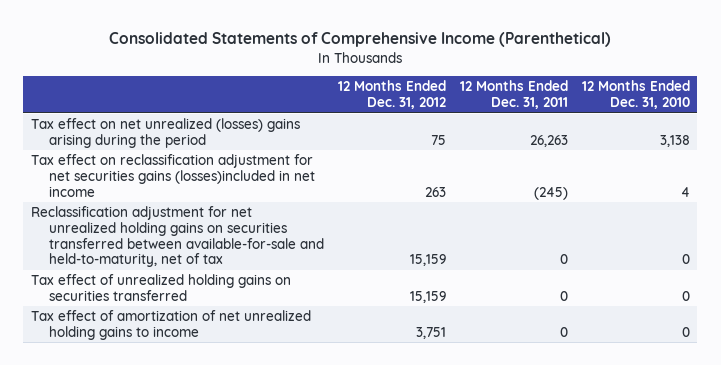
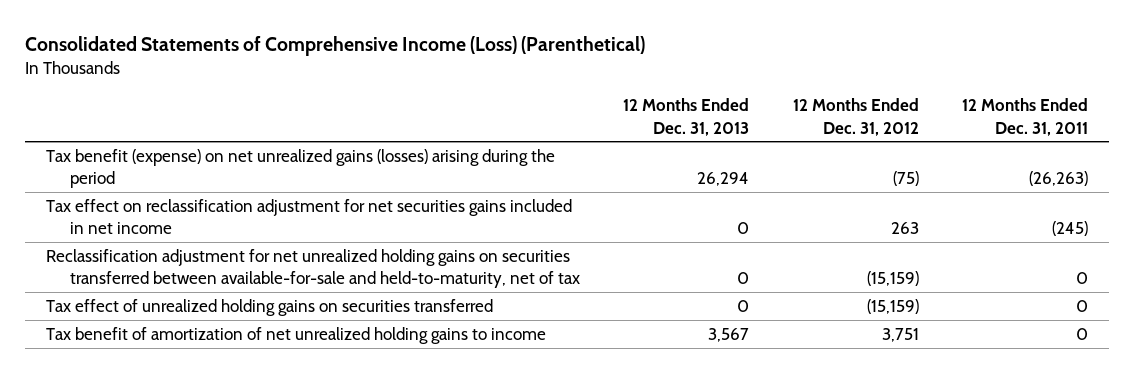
[109,32,612,48] Consolidated Statements of Comprehensive Income (Parenthetical) -> [24,36,645,57] Consolidated Statements of Comprehensive Income (Loss) (Parenthetical)
[582,80,691,110] 12 Months Ended Dec. 31, 2010 -> none
none -> [623,98,750,136] 12 Months Ended Dec. 31, 2013
[30,118,300,148] Tax effect on net unrealized (losses) gains arising during the period -> [46,148,556,189] Tax benefit (expense) on net unrealized gains (losses) arising during the period
[430,134,446,145] 75 -> [892,171,919,187] (75)
[530,134,569,147] 26,263 -> [1028,171,1088,187] (26,263)
[30,154,315,197] Tax effect on reclassification adjustment for net securities gains (losses)included in net income -> [46,198,573,235] Tax effect on reclassification adjustment for net securities gains included in net income
[409,254,446,267] 15,159 -> [866,271,919,287] (15,159)
[409,290,446,303] 15,159 -> [866,298,919,314] (15,159)
[30,310,311,340] Tax effect of amortization of net unrealized holding gains to income -> [46,326,547,344] Tax benefit of amortization of net unrealized holding gains to income

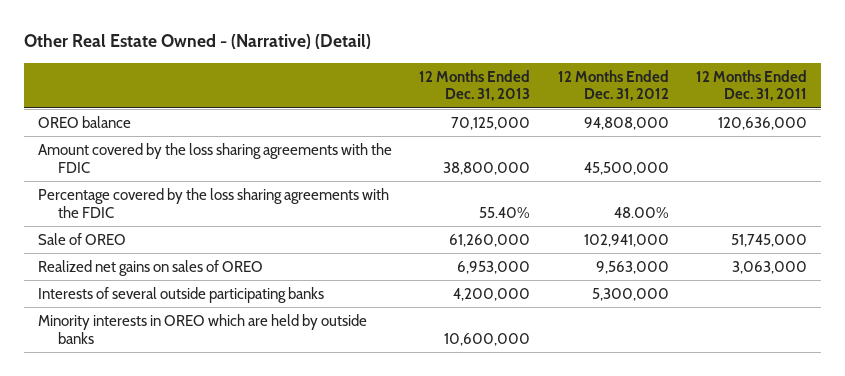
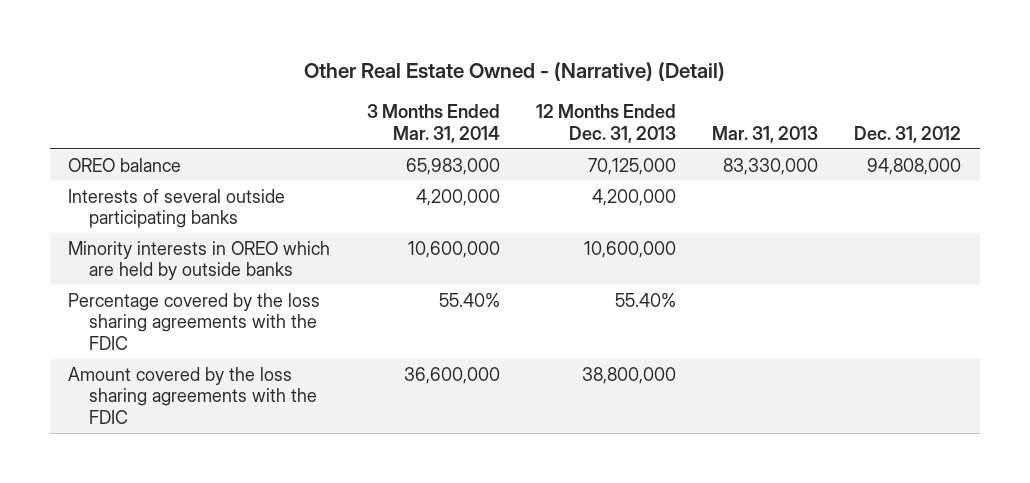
[557,69,669,102] 12 Months Ended Dec. 31, 2012 -> none
[696,69,808,102] 12 Months Ended Dec. 31, 2011 -> none
none -> [366,104,500,143] 3 Months Ended Mar. 31, 2014
none -> [712,125,819,143] Mar. 31, 2013
none -> [854,125,962,143] Dec. 31, 2012
[37,232,126,245] Sale of OREO -> none
[37,259,263,276] Realized net gains on sales of OREO -> none
[37,187,389,218] Percentage covered by the loss sharing agreements with the FDIC -> [68,293,321,350] Percentage covered by the loss sharing agreements with the FDIC
[37,142,392,173] Amount covered by the loss sharing agreements with the FDIC -> [68,367,317,424] Amount covered by the loss sharing agreements with the FDIC

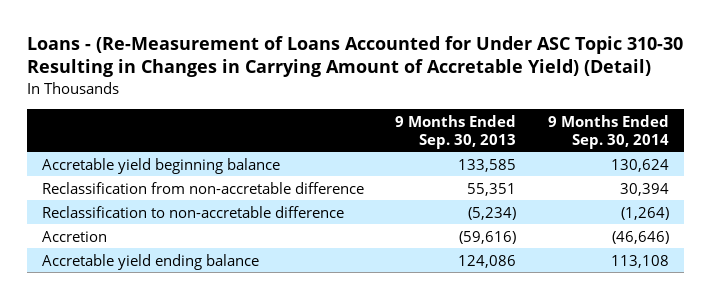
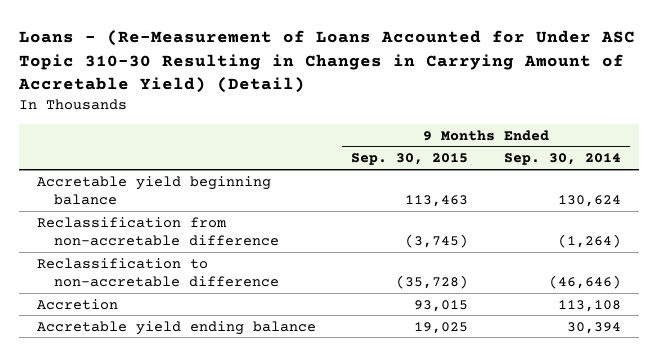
[395,114,517,149] 9 Months Ended Sep. 30, 2013 -> none
none -> [351,153,469,166] Sep. 30, 2015
[619,182,669,196] 30,394 -> [557,233,621,248] (1,264)
[620,206,669,220] (1,264) -> [548,274,621,289] (46,646)
[611,230,669,244] (46,646) -> [557,299,621,312] 113,108
[610,254,669,268] 113,108 -> [566,321,621,334] 30,394

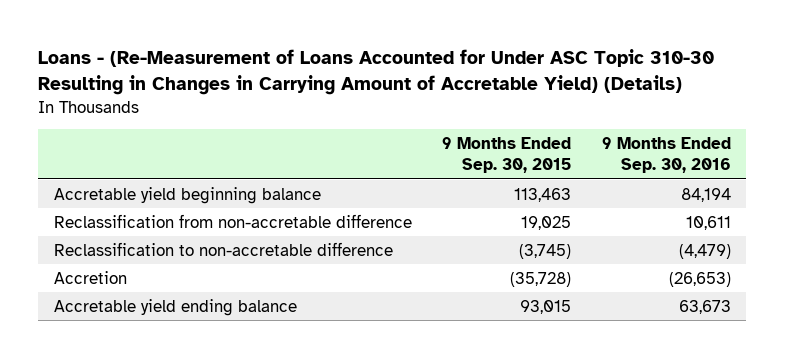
[17,30,635,94] Loans - (Re-Measurement of Loans Accounted for Under ASC Topic 310-30 Resulting in Changes in Carrying Amount of Accretable Yield) (Detail) -> [38,49,715,96] Loans - (Re-Measurement of Loans Accounted for Under ASC Topic 310-30 Resulting in Changes in Carrying Amount of Accretable Yield) (Details)
[503,153,621,166] Sep. 30, 2014 -> none
none -> [602,137,732,174] 9 Months Ended Sep. 30, 2016
[405,233,469,248] (3,745) -> [521,215,572,230] 19,025
[396,274,469,289] (35,728) -> [519,243,572,259] (3,745)
[414,299,469,312] 93,015 -> [510,271,572,287] (35,728)
[414,321,469,334] 19,025 -> [520,299,572,314] 93,015

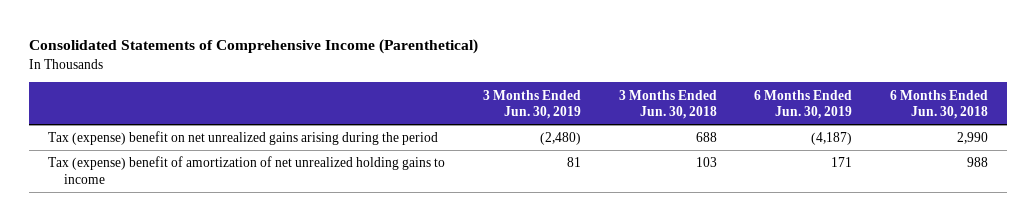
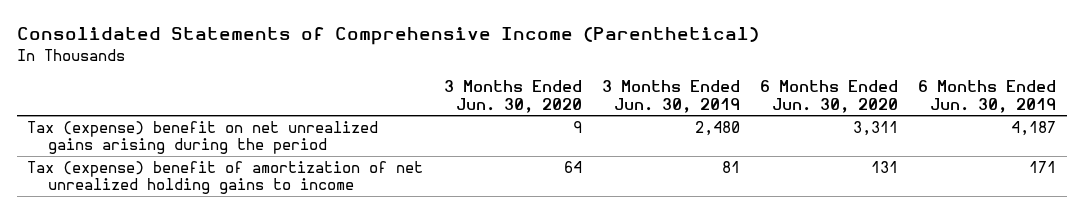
[618,89,717,119] 3 Months Ended Jun. 30, 2018 -> none
[890,89,989,119] 6 Months Ended Jun. 30, 2018 -> none
none -> [443,80,582,114] 3 Months Ended Jun. 30, 2020
none -> [760,80,899,114] 6 Months Ended Jun. 30, 2020
[539,132,581,146] (2,480) -> [694,120,740,136] 2,480
[811,132,853,146] (4,187) -> [1011,120,1057,136] 4,187

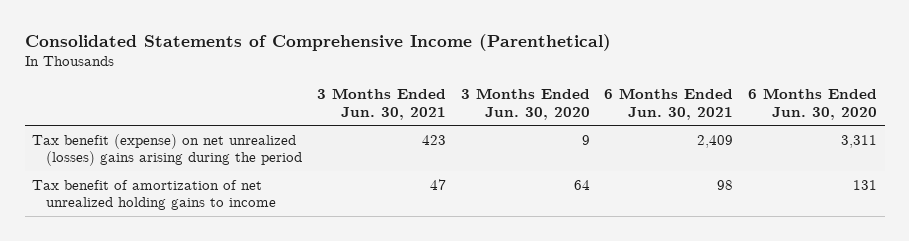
[601,80,740,114] 3 Months Ended Jun. 30, 2019 -> none
[918,80,1057,114] 6 Months Ended Jun. 30, 2019 -> none
none -> [316,88,446,120] 3 Months Ended Jun. 30, 2021
none -> [604,88,734,120] 6 Months Ended Jun. 30, 2021
[27,120,379,155] Tax (expense) benefit on net unrealized gains arising during the period -> [32,133,302,167] Tax benefit (expense) on net unrealized (losses) gains arising during the period
[27,160,424,195] Tax (expense) benefit of amortization of net unrealized holding gains to income -> [32,179,276,211] Tax benefit of amortization of net unrealized holding gains to income

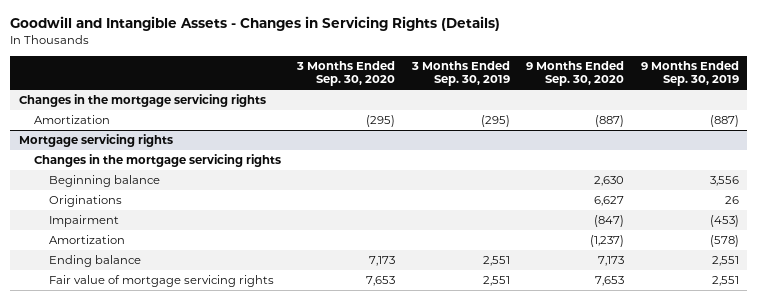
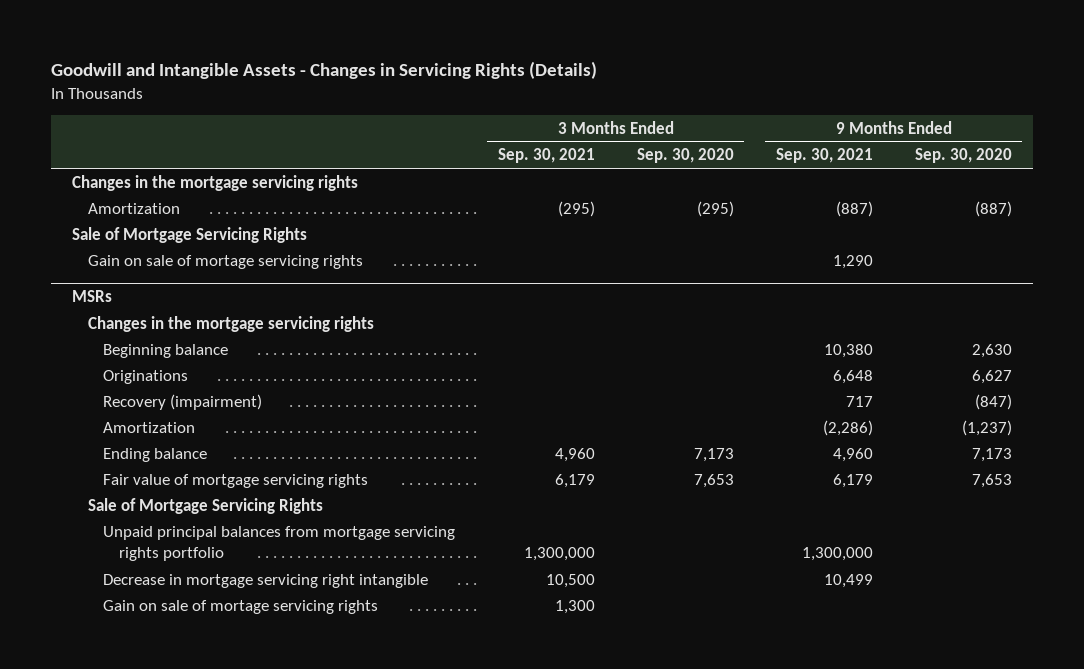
[410,60,510,87] 3 Months Ended Sep. 30, 2019 -> none
[640,60,739,87] 9 Months Ended Sep. 30, 2019 -> none
none -> [497,148,595,164] Sep. 30, 2021
none -> [775,148,873,164] Sep. 30, 2021
none -> [71,226,307,243] Sale of Mortgage Servicing Rights
none -> [87,254,363,269] Gain on sale of mortage servicing rights
[18,134,173,148] Mortgage servicing rights -> [71,290,112,303] MSRs
[48,215,119,228] Impairment -> [103,393,263,410] Recovery (impairment)
none -> [87,497,323,514] Sale of Mortgage Servicing Rights
none -> [103,525,456,561] Unpaid principal balances from mortgage servicing rights portfolio
none -> [103,573,429,588] Decrease in mortgage servicing right intangible
none -> [103,599,379,614] Gain on sale of mortage servicing rights

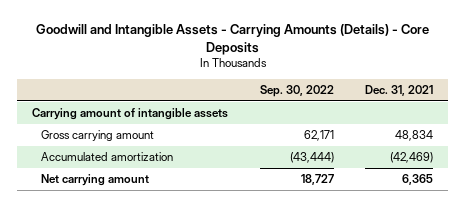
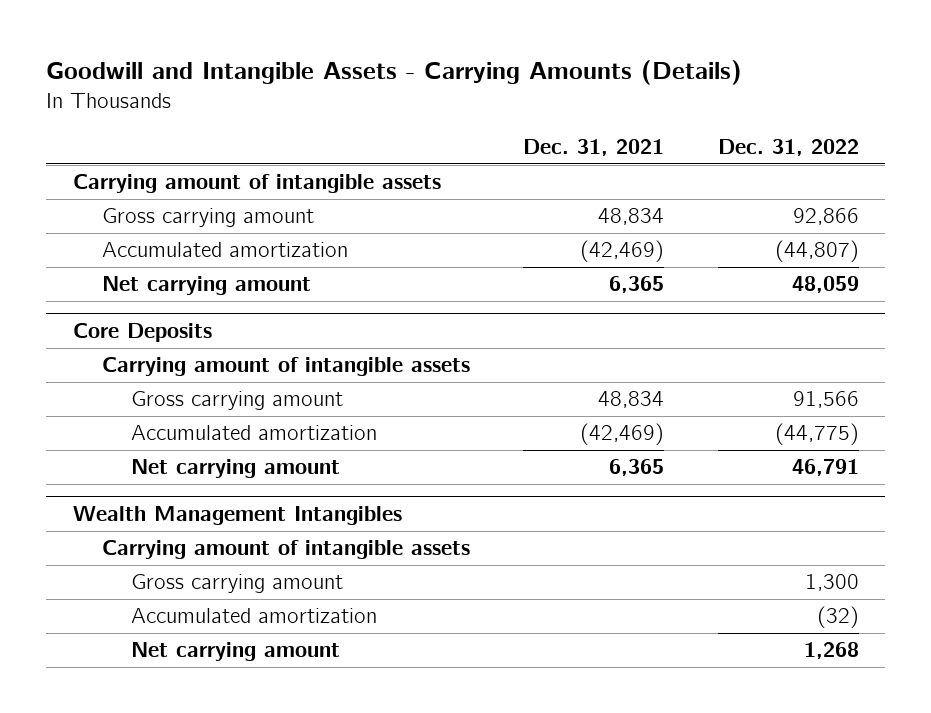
[35,24,429,55] Goodwill and Intangible Assets - Carrying Amounts (Details) - Core Deposits -> [46,60,743,86] Goodwill and Intangible Assets - Carrying Amounts (Details)
[259,84,334,97] Sep. 30, 2022 -> none
none -> [717,139,859,157] Dec. 31, 2022
none -> [72,323,212,343] Core Deposits
none -> [101,357,470,377] Carrying amount of intangible assets
none -> [131,391,344,411] Gross carrying amount
none -> [131,425,378,441] Accumulated amortization
none -> [131,459,341,479] Net carrying amount
none -> [72,506,402,526] Wealth Management Intangibles
none -> [101,540,470,560] Carrying amount of intangible assets
none -> [131,574,344,594] Gross carrying amount
none -> [131,608,378,624] Accumulated amortization
none -> [131,642,341,662] Net carrying amount

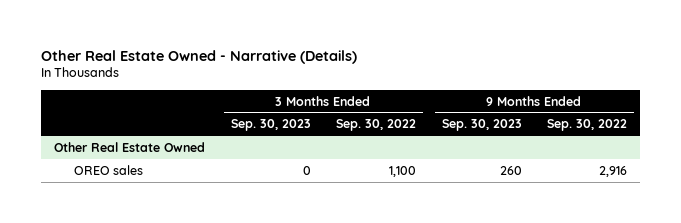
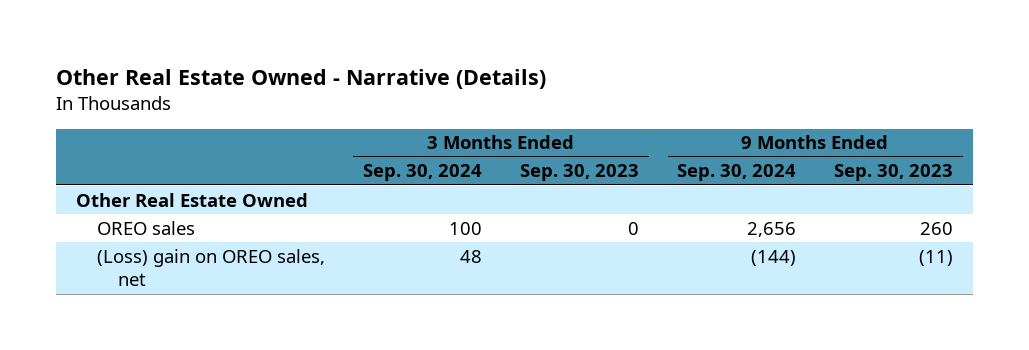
[336,119,417,132] Sep. 30, 2022 -> none
[547,119,628,132] Sep. 30, 2022 -> none
none -> [362,164,482,182] Sep. 30, 2024
none -> [677,164,797,182] Sep. 30, 2024
none -> [96,248,325,287] (Loss) gain on OREO sales, net

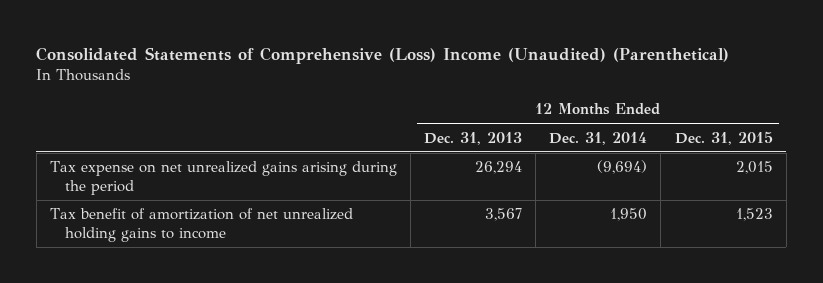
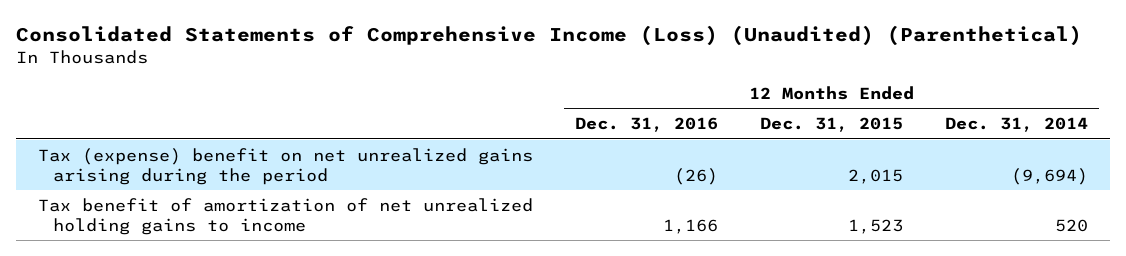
[36,46,730,64] Consolidated Statements of Comprehensive (Loss) Income (Unaudited) (Parenthetical) -> [16,25,1083,47] Consolidated Statements of Comprehensive Income (Loss) (Unaudited) (Parenthetical)
[424,131,523,145] Dec. 31, 2013 -> none
none -> [574,117,718,133] Dec. 31, 2016
[50,161,398,195] Tax expense on net unrealized gains arising during the period -> [37,147,533,185] Tax (expense) benefit on net unrealized gains arising during the period
[610,208,648,222] 1,950 -> [1055,218,1089,232] 520

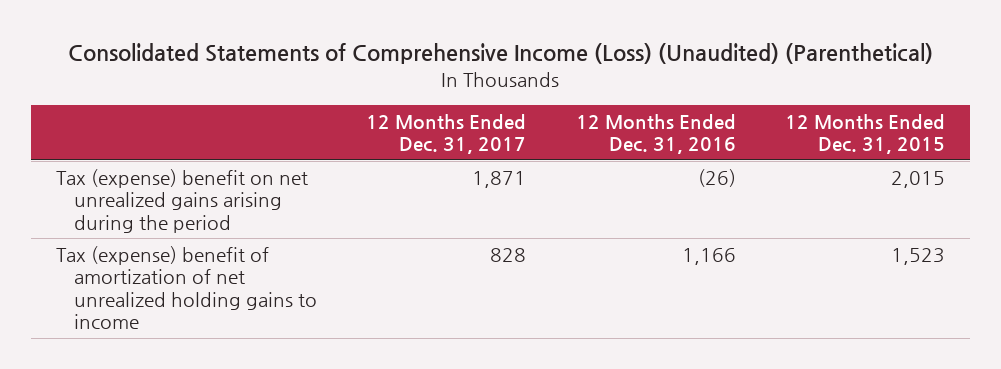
[945,117,1089,133] Dec. 31, 2014 -> none
none -> [366,113,527,155] 12 Months Ended Dec. 31, 2017
[37,197,533,235] Tax benefit of amortization of net unrealized holding gains to income -> [55,245,317,329] Tax (expense) benefit of amortization of net unrealized holding gains to income

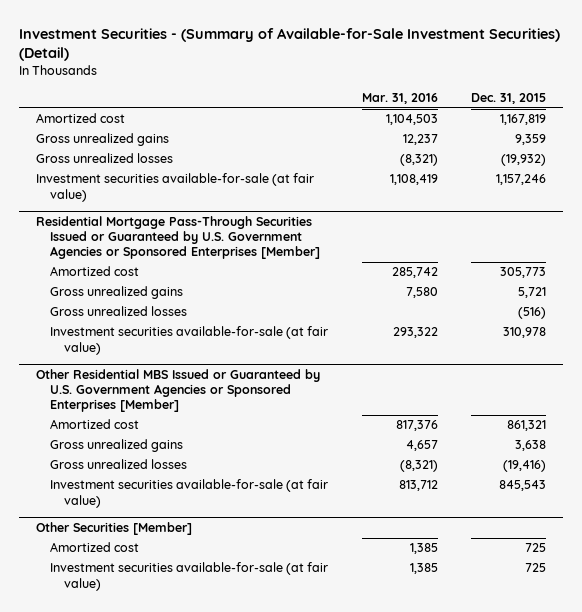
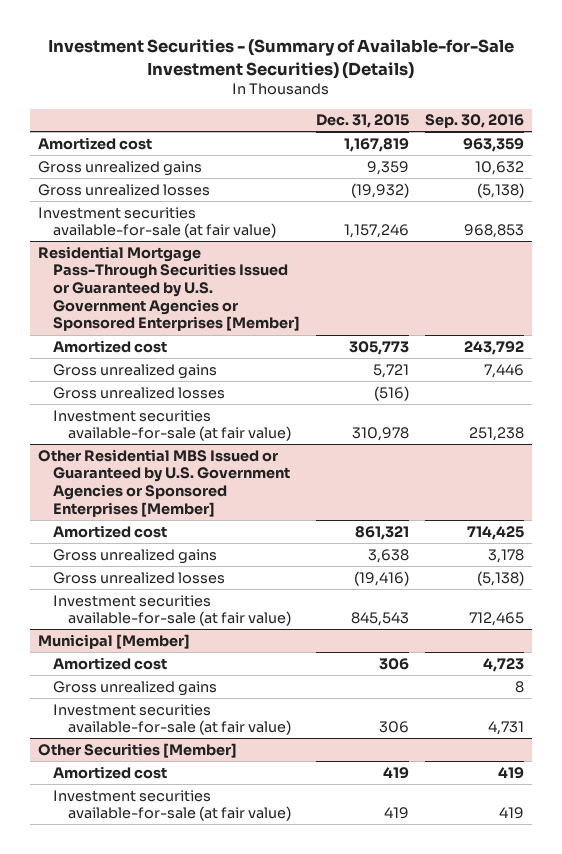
[19,27,561,62] Investment Securities - (Summary of Available-for-Sale Investment Securities) (Detail) -> [48,39,515,79] Investment Securities - (Summary of Available-for-Sale Investment Securities) (Details)
[361,92,438,104] Mar. 31, 2016 -> none
none -> [425,114,525,129] Sep. 30, 2016
none -> [38,633,191,649] Municipal [Member]
none -> [52,656,167,670] Amortized cost
none -> [52,680,217,696] Gross unrealized gains
none -> [52,703,291,736] Investment securities available-for-sale (at fair value)
[525,543,547,553] 725 -> [383,766,410,779] 419
[525,563,547,573] 725 -> [384,807,410,820] 419

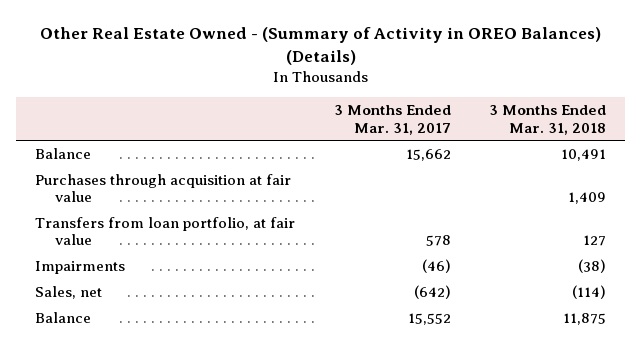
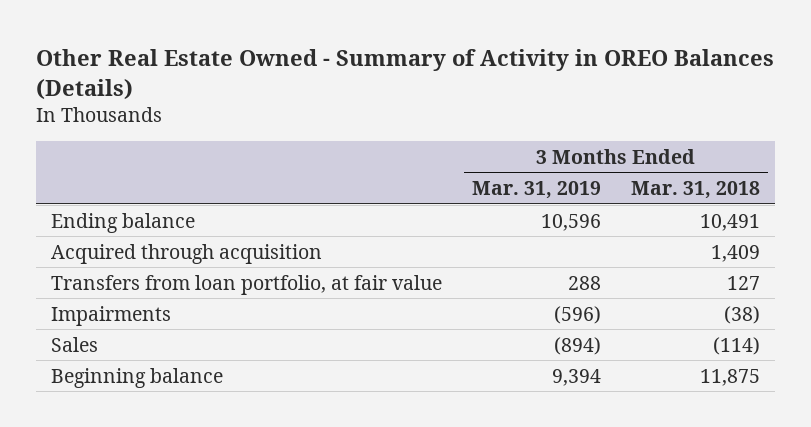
[39,27,601,66] Other Real Estate Owned - (Summary of Activity in OREO Balances) (Details) -> [35,48,774,100] Other Real Estate Owned - Summary of Activity in OREO Balances (Details)
[333,105,451,135] 3 Months Ended Mar. 31, 2017 -> none
none -> [471,181,601,200] Mar. 31, 2019
[35,147,92,159] Balance -> [50,212,195,233] Ending balance
[35,173,292,203] Purchases through acquisition at fair value -> [50,243,322,264] Acquired through acquisition
[35,285,103,299] Sales, net -> [50,336,98,352] Sales
[35,311,92,323] Balance -> [50,367,223,388] Beginning balance

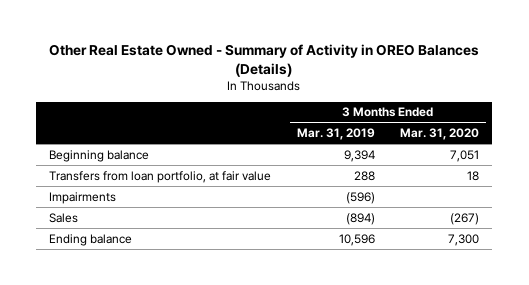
[631,181,761,200] Mar. 31, 2018 -> none
none -> [400,128,480,141] Mar. 31, 2020
[50,243,322,264] Acquired through acquisition -> none
[50,367,223,388] Beginning balance -> [49,149,150,162] Beginning balance
[50,212,195,233] Ending balance -> [49,233,133,246] Ending balance

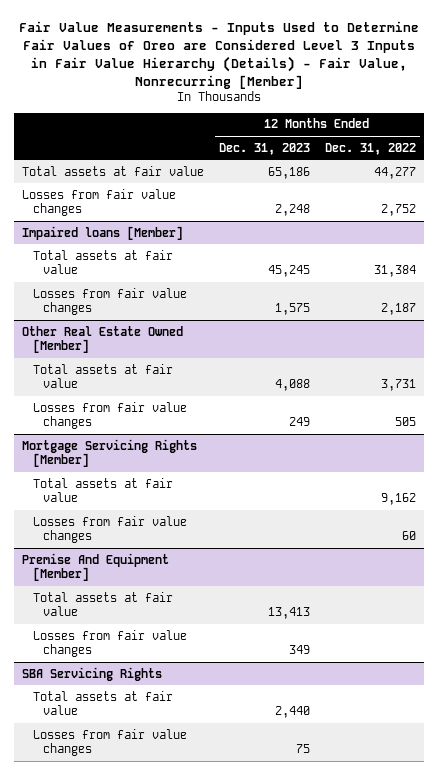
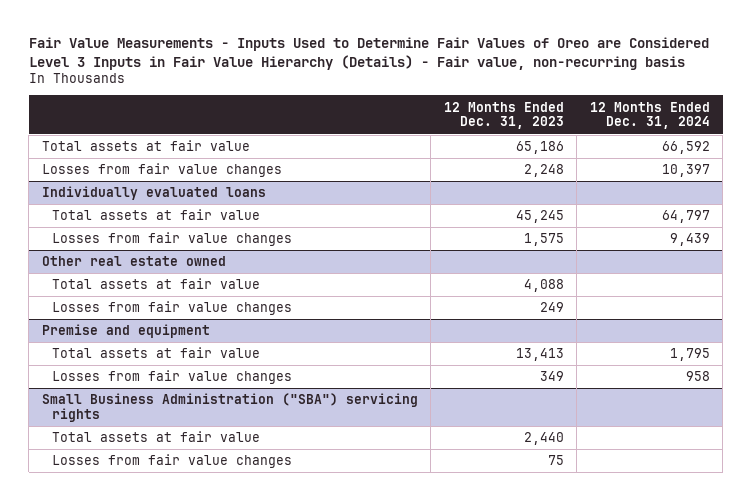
[18,21,419,89] Fair Value Measurements - Inputs Used to Determine Fair Values of Oreo are Considered Level 3 Inputs in Fair Value Hierarchy (Details) - Fair Value, Nonrecurring [Member] -> [28,36,709,70] Fair Value Measurements - Inputs Used to Determine Fair Values of Oreo are Considered Level 3 Inputs in Fair Value Hierarchy (Details) - Fair value, non-recurring basis
[325,142,417,155] Dec. 31, 2022 -> none
none -> [589,101,710,130] 12 Months Ended Dec. 31, 2024
[21,225,183,240] Impaired loans [Member] -> [41,186,266,201] Individually evaluated loans
[21,325,183,354] Other Real Estate Owned [Member] -> [41,256,226,267] Other real estate owned
[21,438,197,468] Mortgage Servicing Rights [Member] -> none
[32,477,173,503] Total assets at fair value -> none
[32,515,187,544] Losses from fair value changes -> none
[21,552,169,582] Premise And Equipment [Member] -> [41,324,210,339] Premise and equipment
[21,666,162,681] SBA Servicing Rights -> [41,393,418,422] Small Business Administration ("SBA") servicing rights

